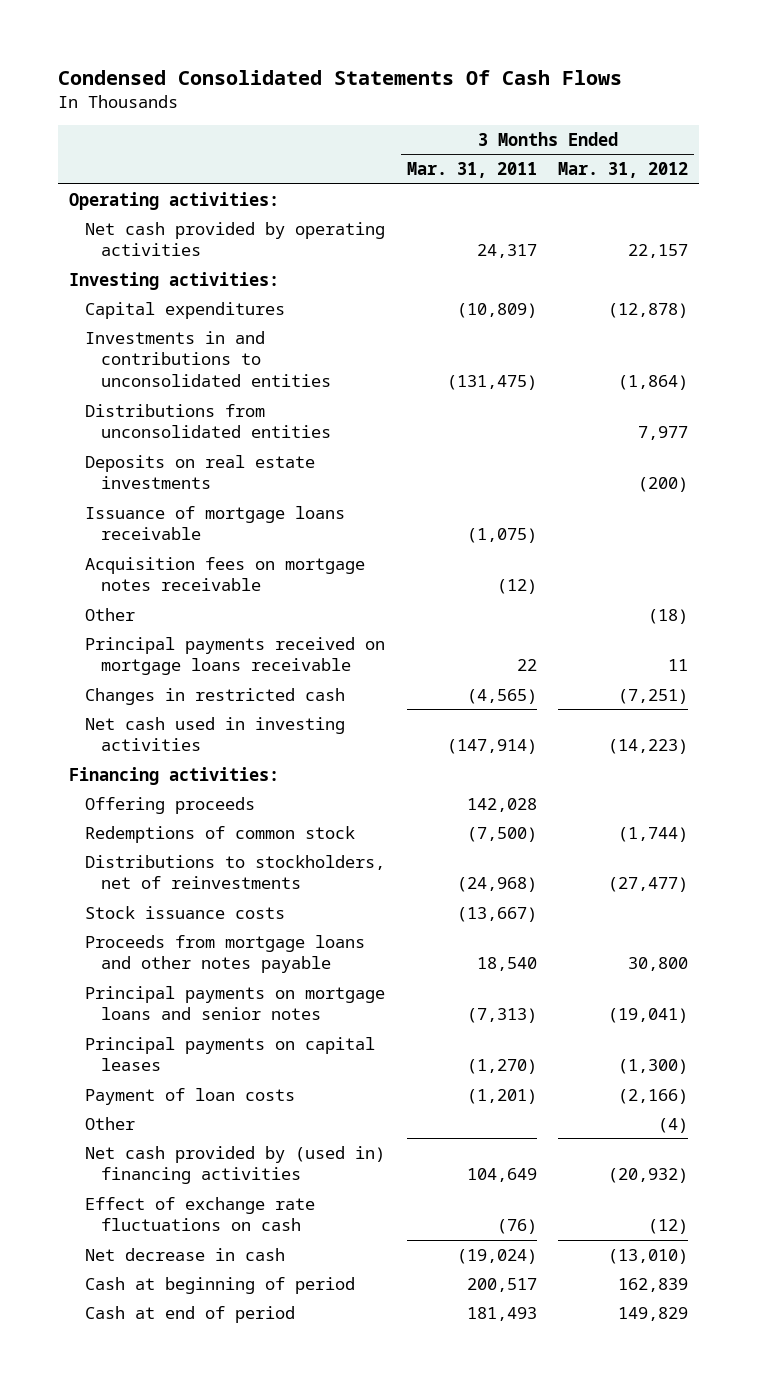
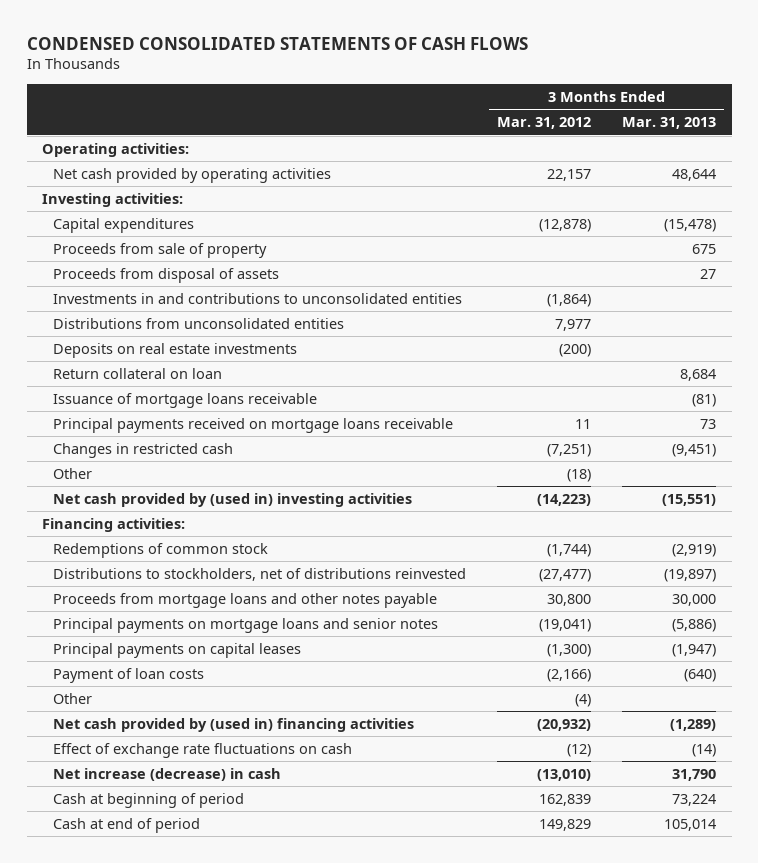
[57,69,622,85] Condensed Consolidated Statements Of Cash Flows -> [26,36,528,50] CONDENSED CONSOLIDATED STATEMENTS OF CASH FLOWS
[406,162,537,179] Mar. 31, 2011 -> none
none -> [622,117,717,130] Mar. 31, 2013
none -> [53,242,268,258] Proceeds from sale of property
none -> [53,267,280,283] Proceeds from disposal of assets
none -> [53,367,223,379] Return collateral on loan
[84,556,365,592] Acquisition fees on mortgage notes receivable -> none
[84,607,135,621] Other -> [53,467,93,479] Other
[84,716,345,752] Net cash used in investing activities -> [53,492,413,507] Net cash provided by (used in) investing activities
[84,796,255,814] Offering proceeds -> none
[84,905,285,919] Stock issuance costs -> none
[84,854,385,890] Distributions to stockholders, net of reinvestments -> [53,567,467,581] Distributions to stockholders, net of distributions reinvested
[84,1247,285,1261] Net decrease in cash -> [53,767,282,781] Net increase (decrease) in cash

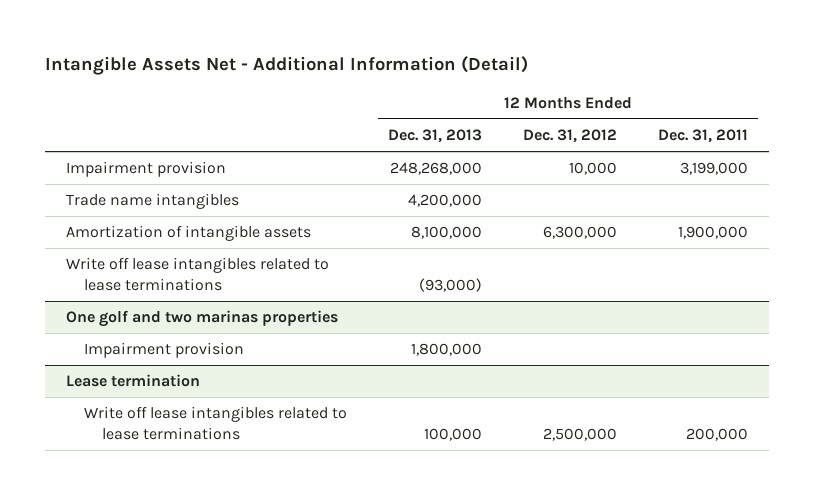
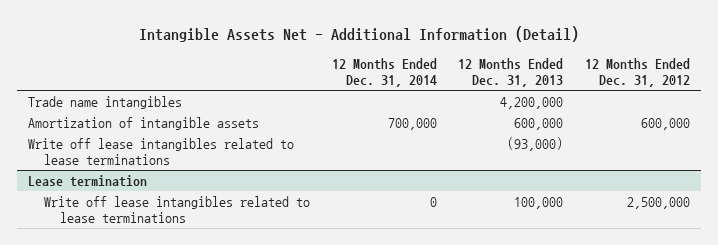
[658,128,749,143] Dec. 31, 2011 -> none
none -> [331,58,437,88] 12 Months Ended Dec. 31, 2014
[65,161,226,178] Impairment provision -> none
[410,226,482,240] 8,100,000 -> [514,117,564,130] 600,000
[543,226,618,240] 6,300,000 -> [640,117,690,130] 600,000
[65,310,338,328] One golf and two marinas properties -> none
[83,342,244,359] Impairment provision -> none

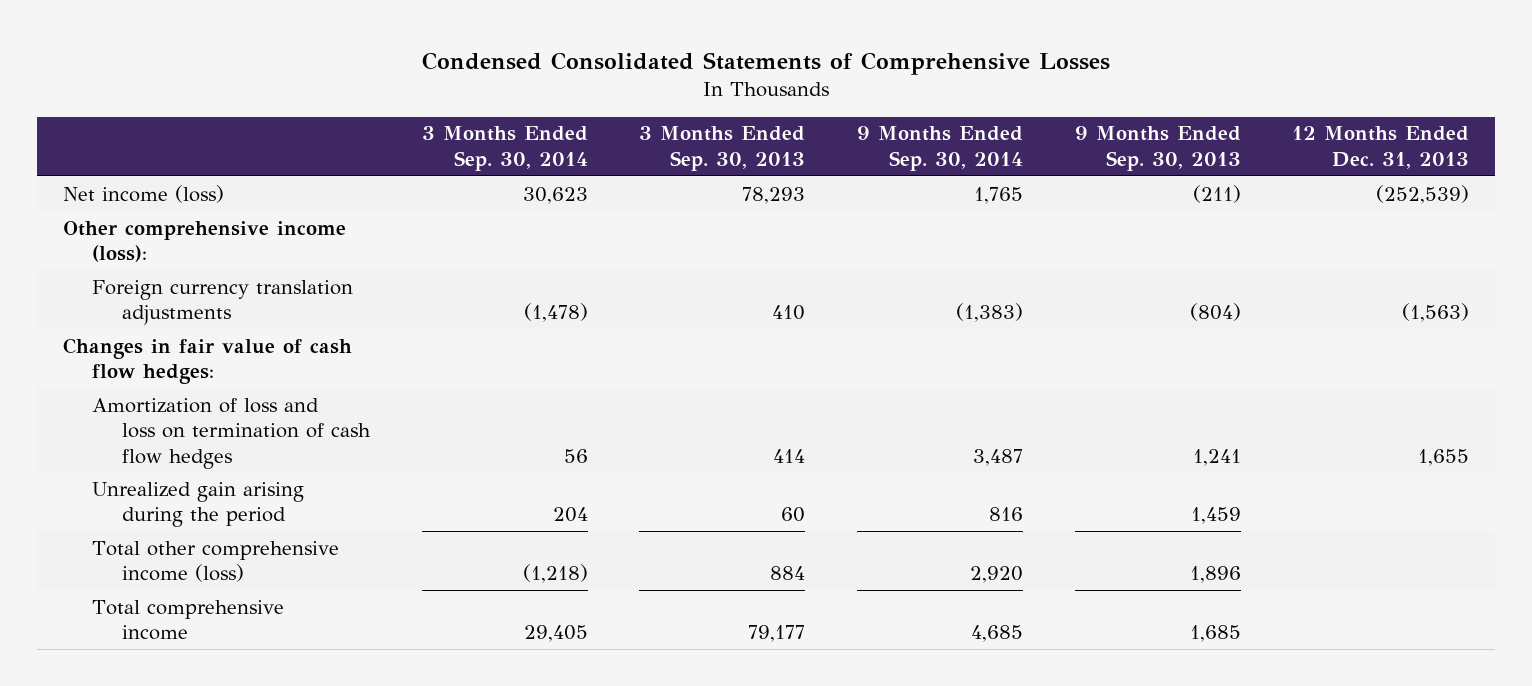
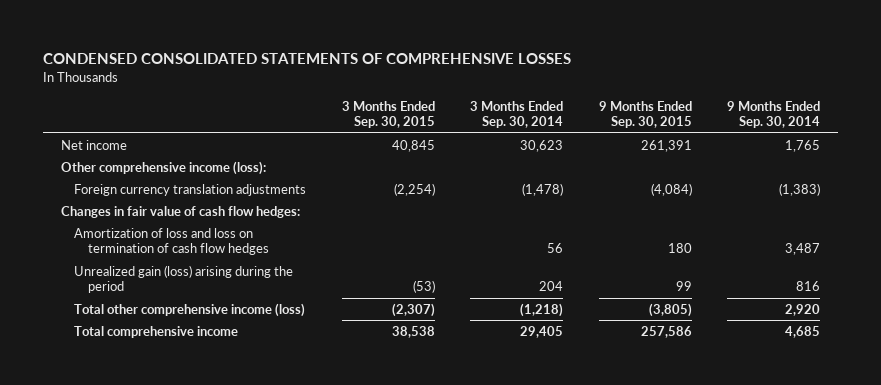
[421,51,1110,75] Condensed Consolidated Statements of Comprehensive Losses -> [43,52,572,64] CONDENSED CONSOLIDATED STATEMENTS OF COMPREHENSIVE LOSSES
[639,126,806,171] 3 Months Ended Sep. 30, 2013 -> none
[1074,126,1241,171] 9 Months Ended Sep. 30, 2013 -> none
[1292,126,1470,169] 12 Months Ended Dec. 31, 2013 -> none
none -> [341,100,435,129] 3 Months Ended Sep. 30, 2015
none -> [598,100,692,129] 9 Months Ended Sep. 30, 2015
[62,184,224,203] Net income (loss) -> [61,139,128,150] Net income
[92,481,305,528] Unrealized gain arising during the period -> [74,264,294,294] Unrealized gain (loss) arising during the period

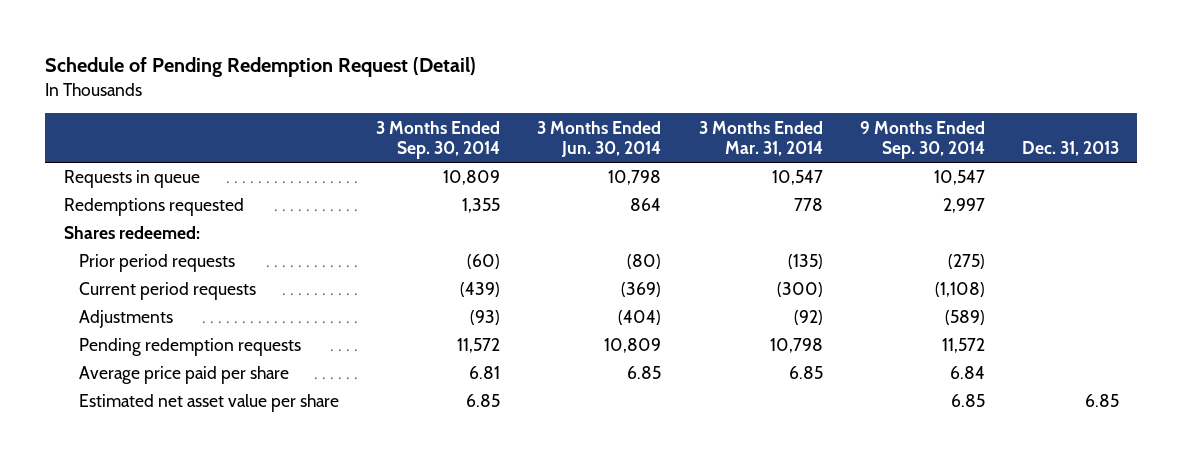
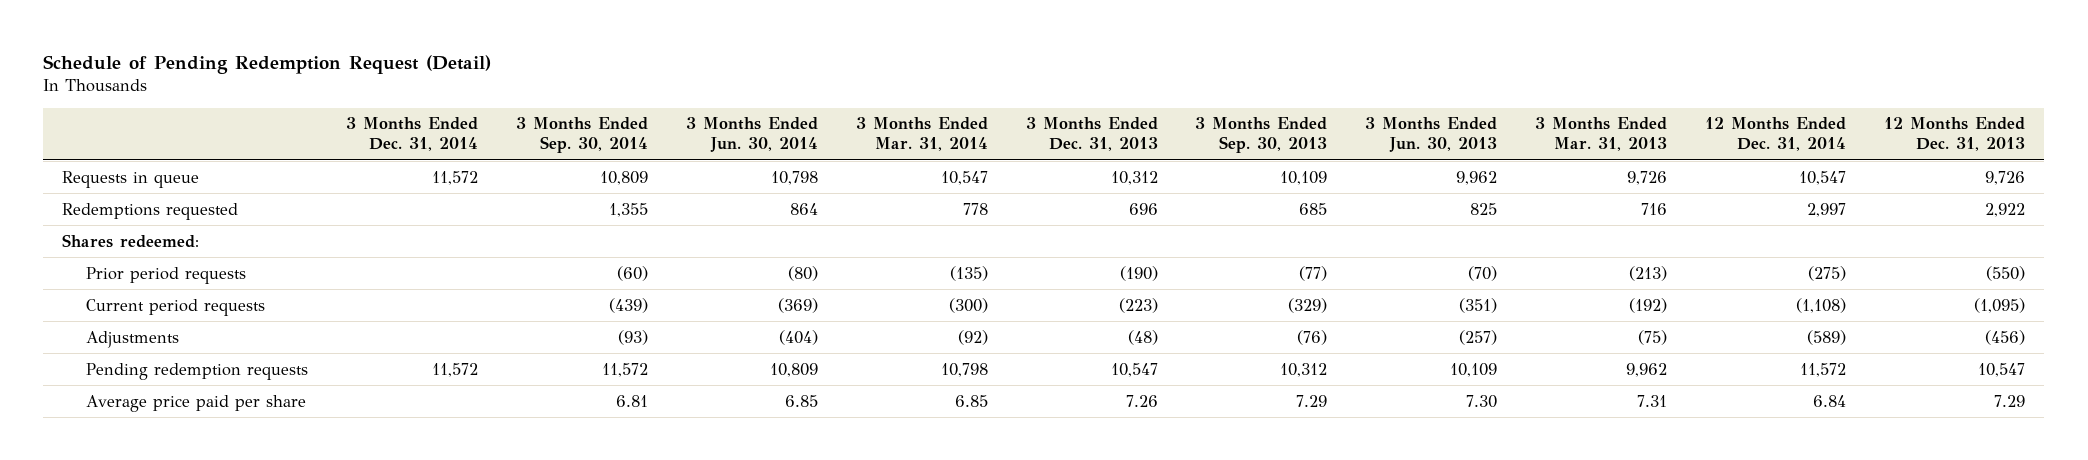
[859,120,985,160] 9 Months Ended Sep. 30, 2014 -> none
[1021,141,1119,157] Dec. 31, 2013 -> none
none -> [345,117,478,152] 3 Months Ended Dec. 31, 2014
none -> [1025,117,1158,152] 3 Months Ended Dec. 31, 2013
none -> [1195,117,1328,154] 3 Months Ended Sep. 30, 2013
none -> [1365,117,1498,153] 3 Months Ended Jun. 30, 2013
none -> [1535,117,1668,152] 3 Months Ended Mar. 31, 2013
none -> [1705,117,1847,152] 12 Months Ended Dec. 31, 2014
none -> [1884,117,2026,152] 12 Months Ended Dec. 31, 2013
[79,394,340,413] Estimated net asset value per share -> none

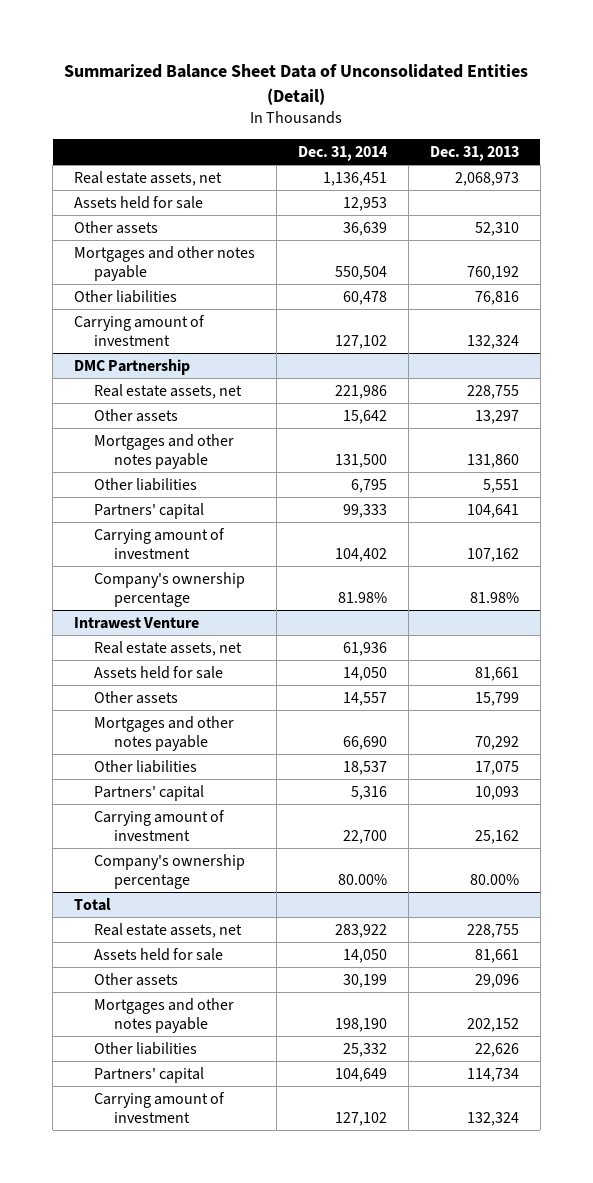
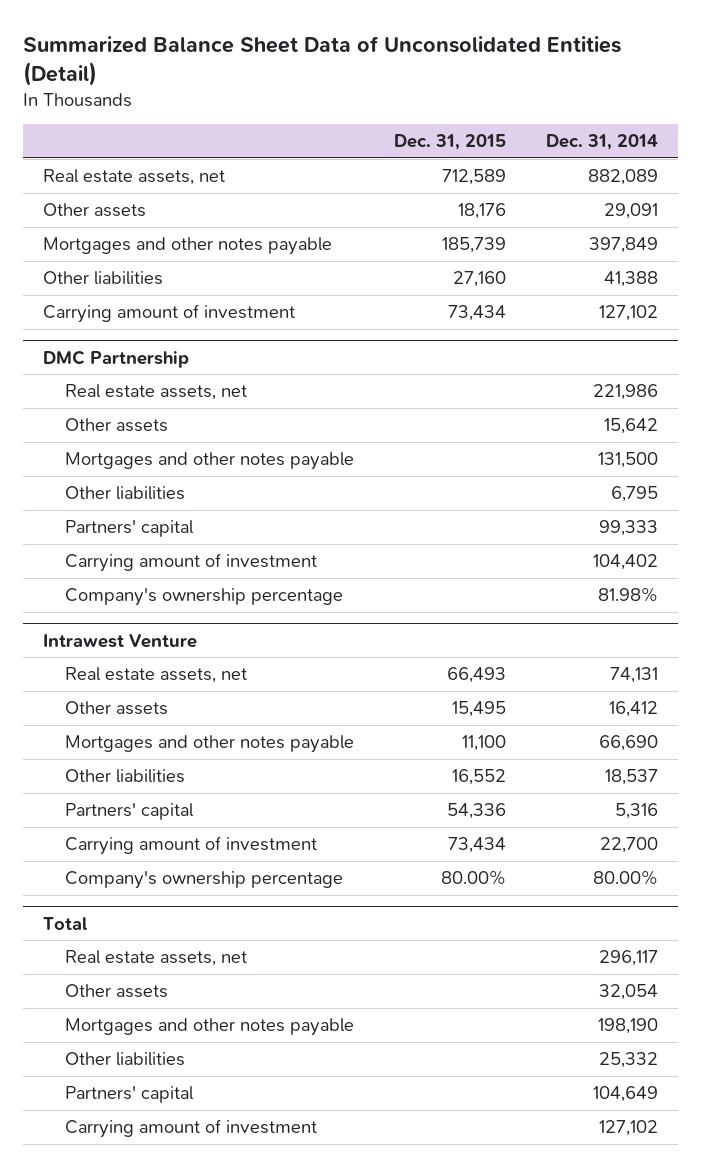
[429,145,519,161] Dec. 31, 2013 -> none
none -> [394,134,507,151] Dec. 31, 2015
[74,195,204,209] Assets held for sale -> none
[322,171,387,186] 1,136,451 -> [588,169,659,186] 882,089
[342,221,387,236] 36,639 -> [604,203,659,220] 29,091
[334,266,387,281] 550,504 -> [589,237,659,254] 397,849
[342,290,387,305] 60,478 -> [604,271,659,288] 41,388
[94,665,224,679] Assets held for sale -> none
[342,641,387,656] 61,936 -> [610,667,659,684] 74,131
[342,691,387,706] 14,557 -> [609,701,659,718] 16,412
[94,947,224,961] Assets held for sale -> none
[334,923,387,938] 283,922 -> [599,950,659,967] 296,117
[342,973,387,988] 30,199 -> [599,984,659,1001] 32,054

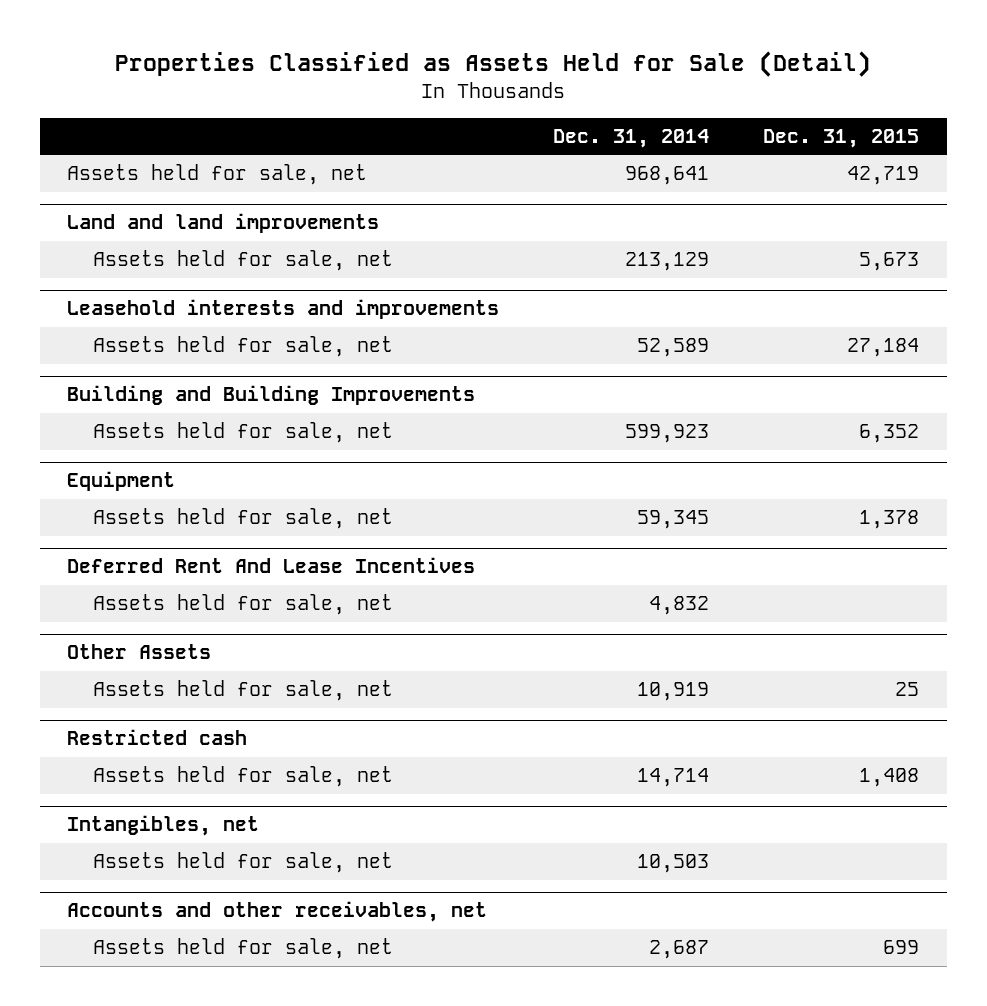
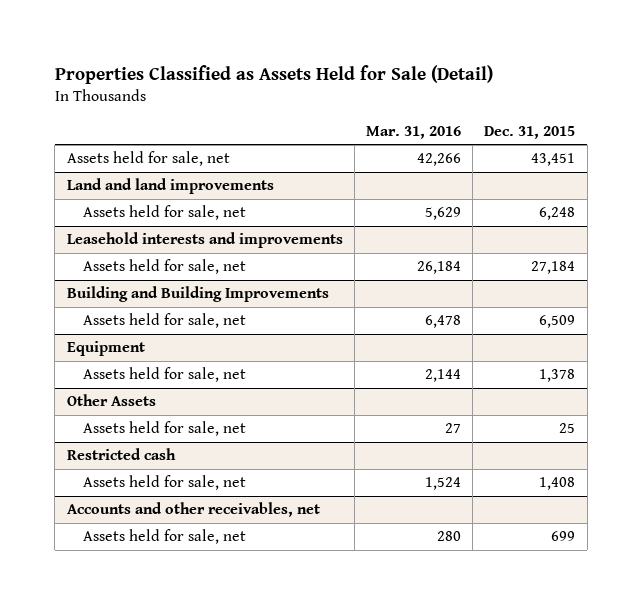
[553,128,710,148] Dec. 31, 2014 -> none
none -> [366,125,462,139] Mar. 31, 2016
[847,166,920,186] 42,719 -> [531,153,576,167] 43,451
[859,252,920,272] 5,673 -> [539,207,576,221] 6,248
[859,424,920,444] 6,352 -> [539,315,576,329] 6,509
[67,557,476,574] Deferred Rent And Lease Incentives -> none
[92,594,393,616] Assets held for sale, net -> none
[67,815,260,837] Intangibles, net -> none
[92,852,393,874] Assets held for sale, net -> none

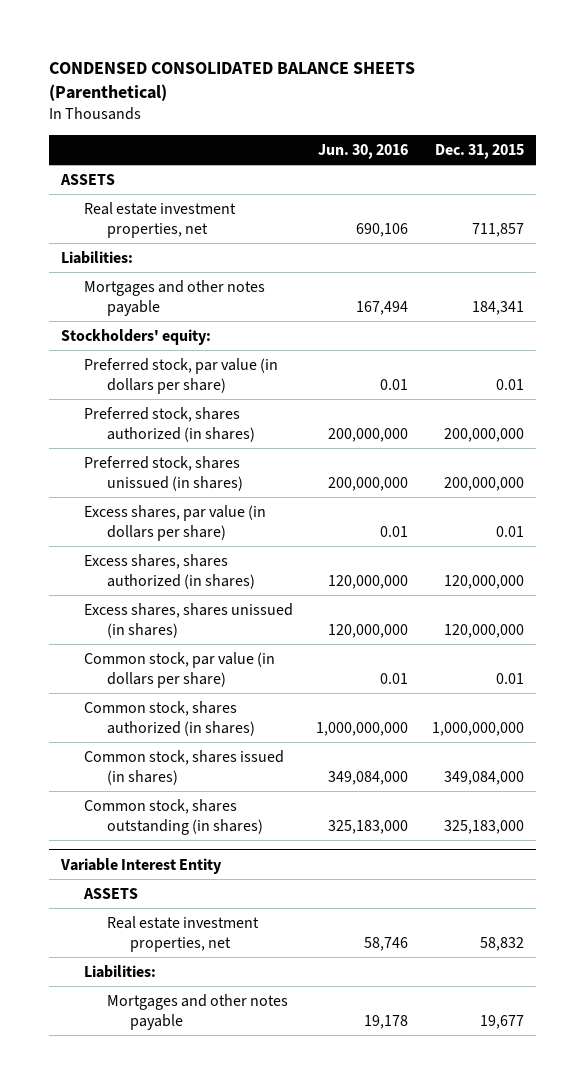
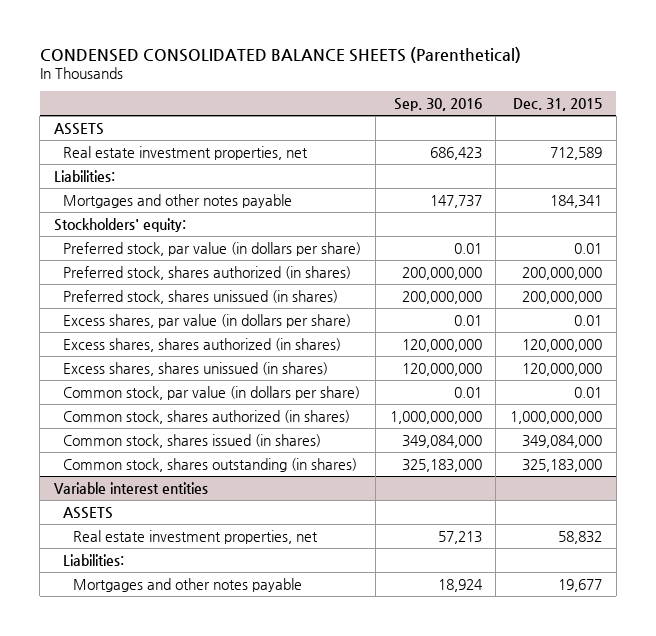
[318,143,409,159] Jun. 30, 2016 -> none
none -> [393,98,482,112] Sep. 30, 2016
[471,222,524,237] 711,857 -> [549,146,602,160] 712,589
[60,857,223,874] Variable Interest Entity -> [53,481,208,494] Variable interest entities

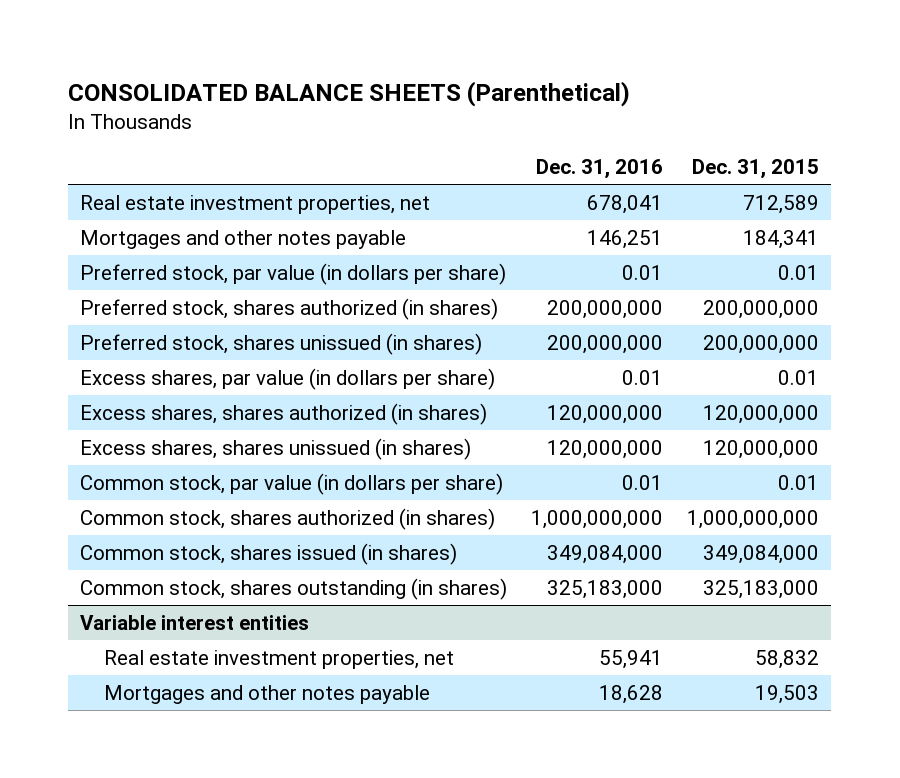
[39,47,521,64] CONDENSED CONSOLIDATED BALANCE SHEETS (Parenthetical) -> [68,80,631,107] CONSOLIDATED BALANCE SHEETS (Parenthetical)
[393,98,482,112] Sep. 30, 2016 -> none
none -> [536,159,664,180] Dec. 31, 2016
[53,122,104,135] ASSETS -> none
[53,169,115,182] Liabilities: -> none
[53,217,186,232] Stockholders' equity: -> none
[63,506,114,519] ASSETS -> none
[63,553,125,566] Liabilities: -> none
[557,578,602,592] 19,677 -> [755,684,820,704] 19,503

